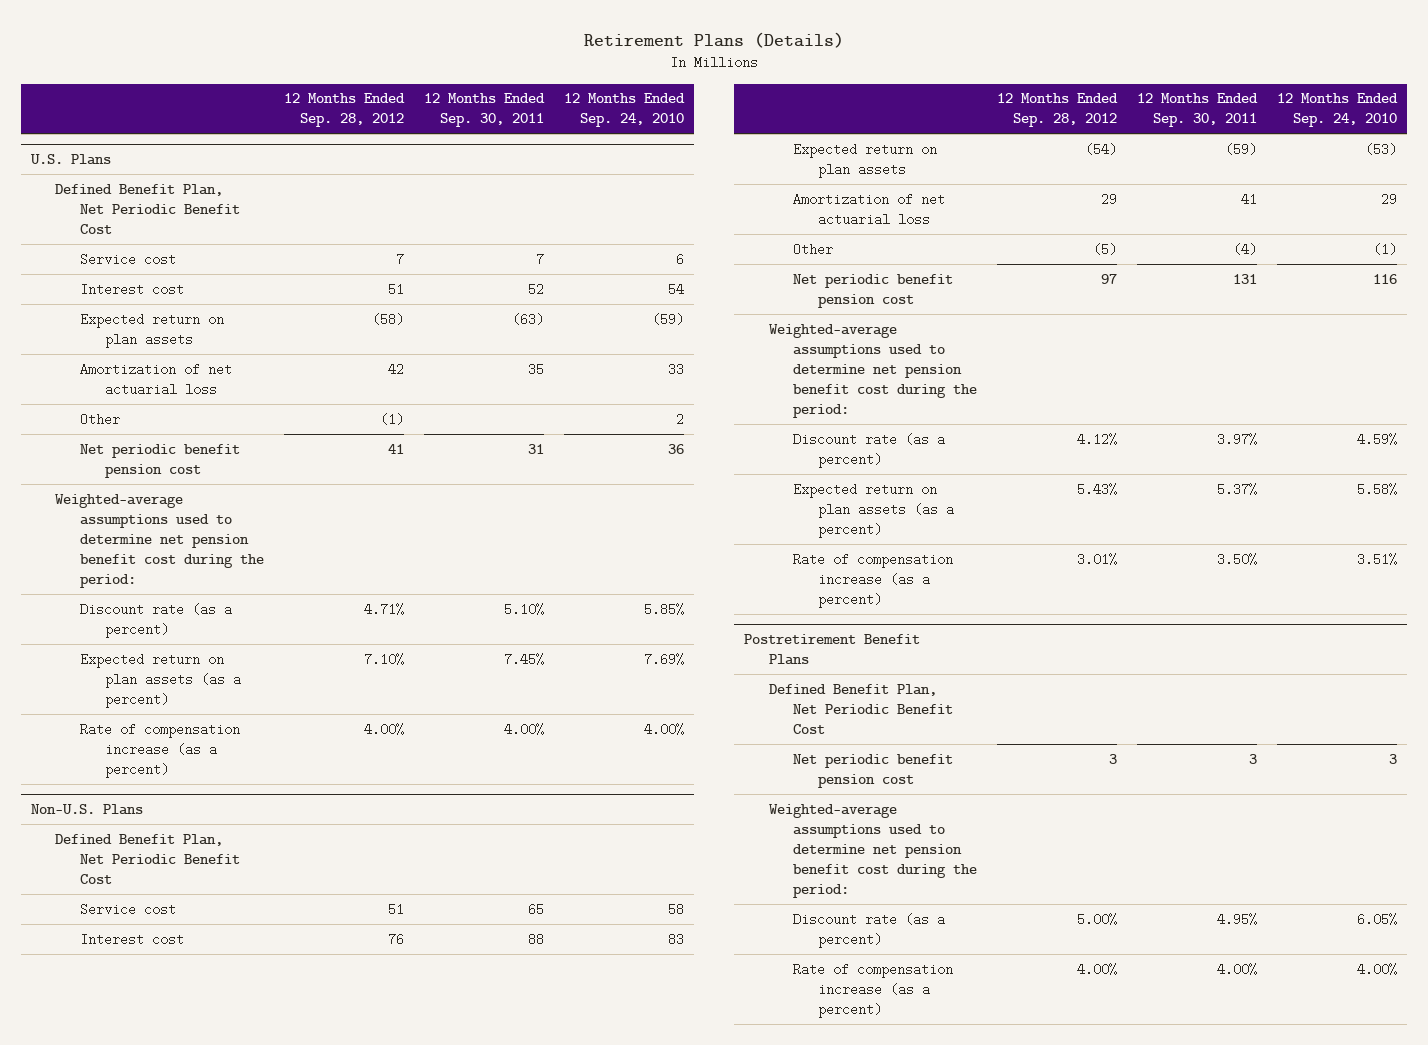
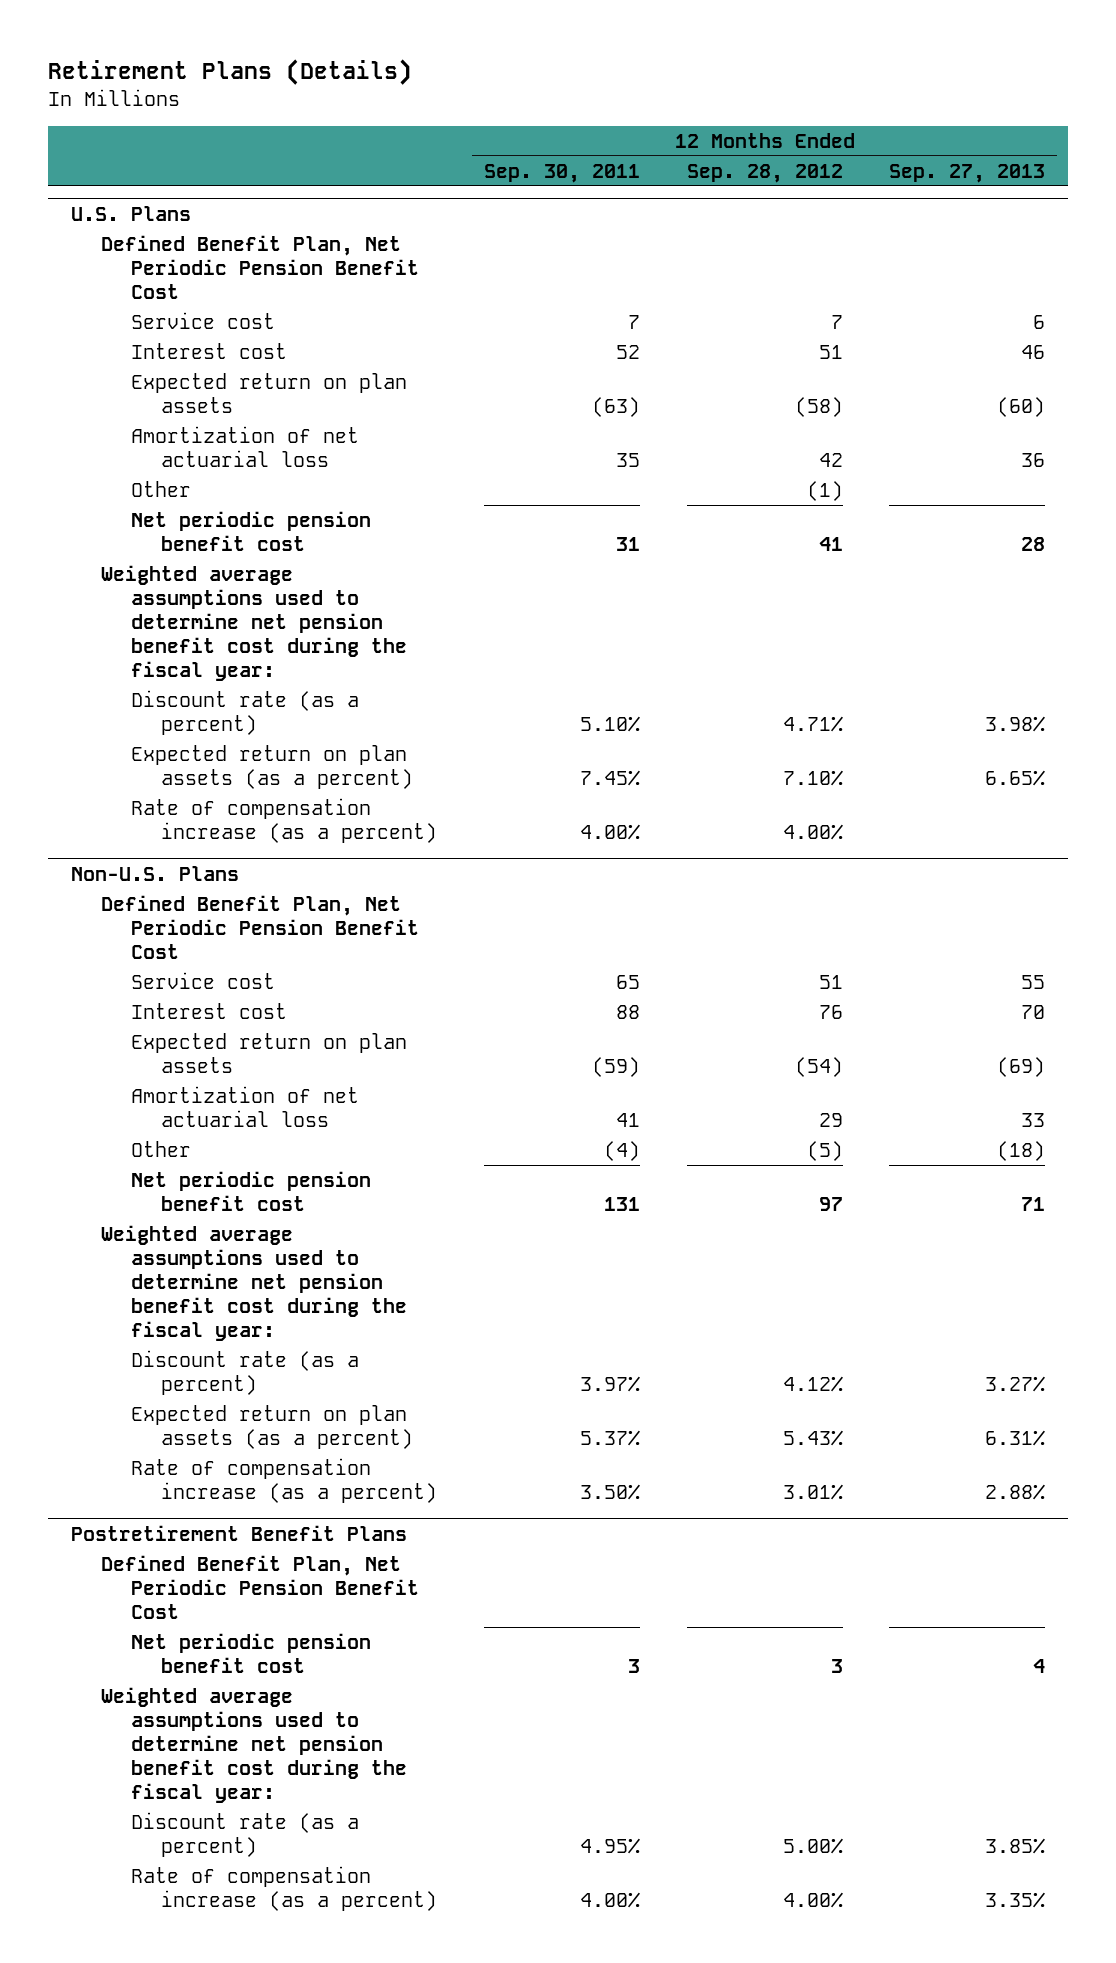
[563,93,685,128] 12 Months Ended Sep. 24, 2010 -> none
none -> [889,163,1046,183] Sep. 27, 2013
[55,183,240,234] Defined Benefit Plan, Net Periodic Benefit Cost -> [101,234,420,299] Defined Benefit Plan, Net Periodic Pension Benefit Cost
[79,443,240,478] Net periodic benefit pension cost -> [131,510,372,551] Net periodic pension benefit cost
[55,493,264,589] Weighted-average assumptions used to determine net pension benefit cost during the period: -> [101,564,408,681] Weighted average assumptions used to determine net pension benefit cost during the fiscal year:
[55,833,240,884] Defined Benefit Plan, Net Periodic Benefit Cost -> [101,894,420,959] Defined Benefit Plan, Net Periodic Pension Benefit Cost
[793,273,954,308] Net periodic benefit pension cost -> [131,1170,372,1211] Net periodic pension benefit cost
[768,323,978,419] Weighted-average assumptions used to determine net pension benefit cost during the period: -> [101,1224,408,1341] Weighted average assumptions used to determine net pension benefit cost during the fiscal year:
[768,683,954,734] Defined Benefit Plan, Net Periodic Benefit Cost -> [101,1554,420,1619] Defined Benefit Plan, Net Periodic Pension Benefit Cost
[793,753,954,788] Net periodic benefit pension cost -> [131,1632,372,1673] Net periodic pension benefit cost
[768,803,978,899] Weighted-average assumptions used to determine net pension benefit cost during the period: -> [101,1686,408,1803] Weighted average assumptions used to determine net pension benefit cost during the fiscal year:

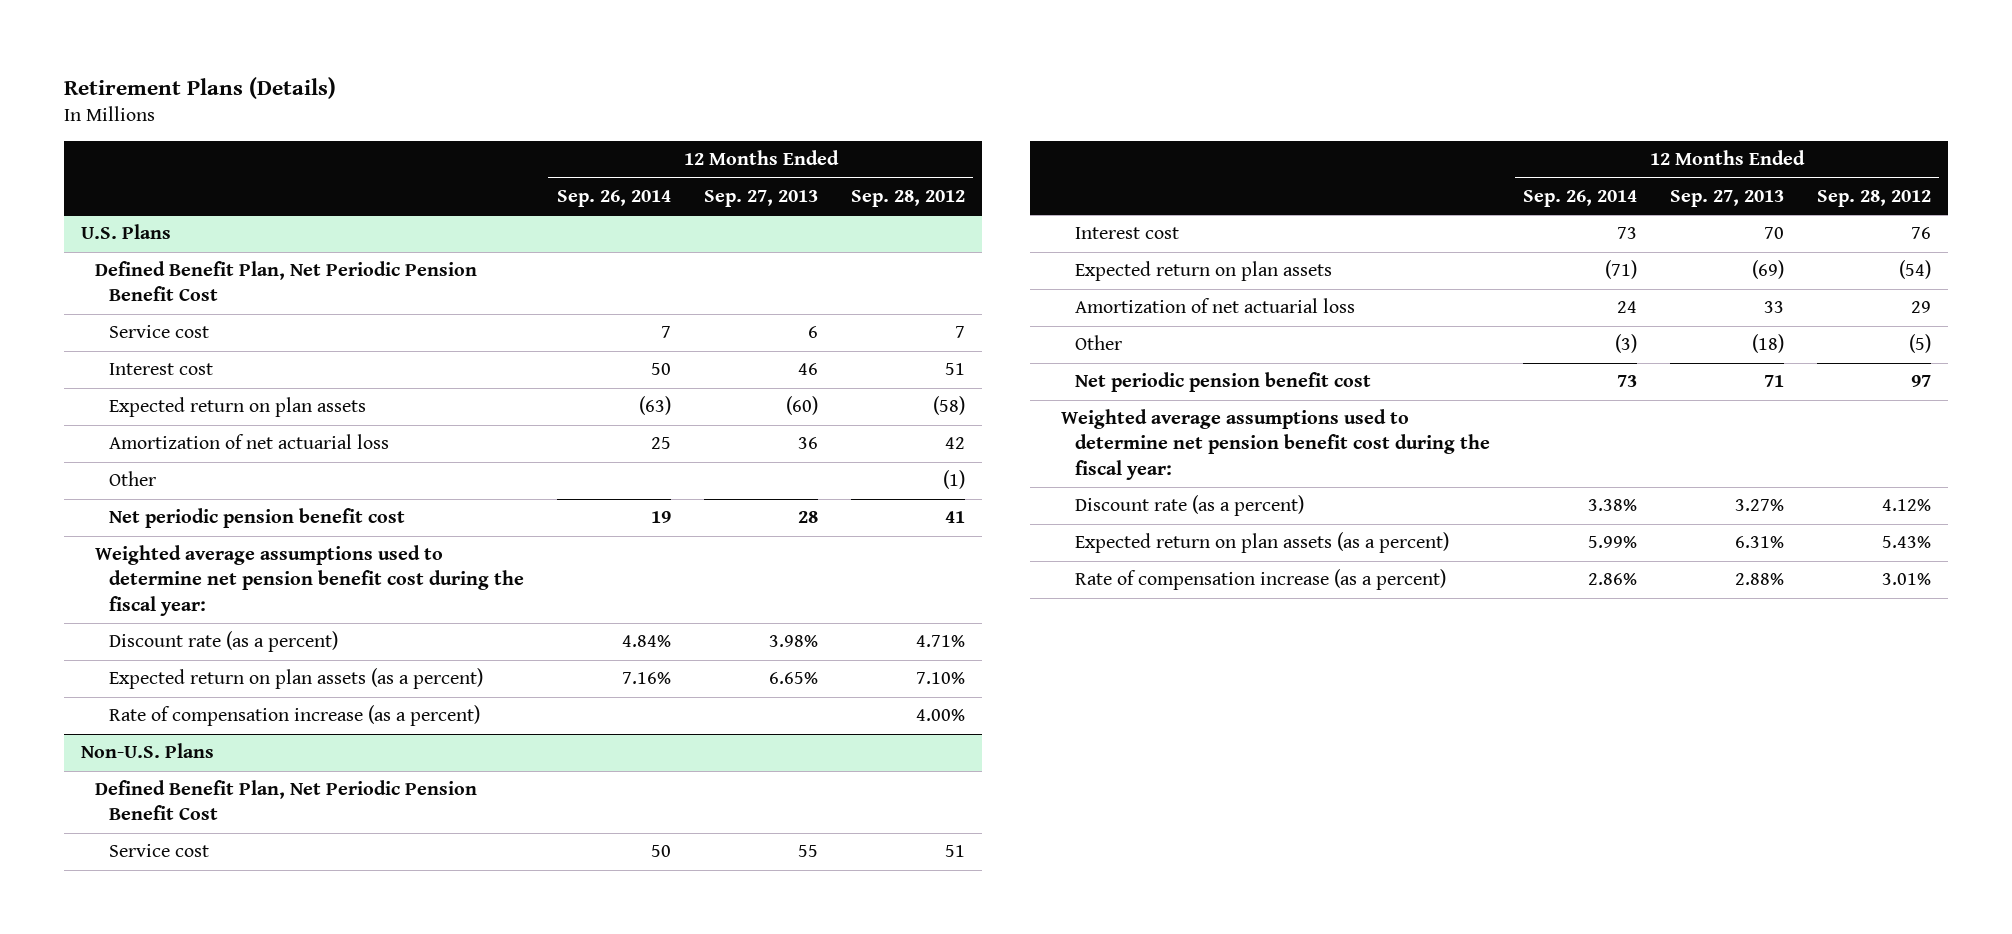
[483,163,640,183] Sep. 30, 2011 -> none
none -> [556,189,671,207] Sep. 26, 2014
[71,1524,408,1541] Postretirement Benefit Plans -> none
[101,1554,420,1619] Defined Benefit Plan, Net Periodic Pension Benefit Cost -> none
[131,1632,372,1673] Net periodic pension benefit cost -> none
[101,1686,408,1803] Weighted average assumptions used to determine net pension benefit cost during the fiscal year: -> none
[131,1811,360,1857] Discount rate (as a percent) -> none
[131,1865,438,1911] Rate of compensation increase (as a percent) -> none

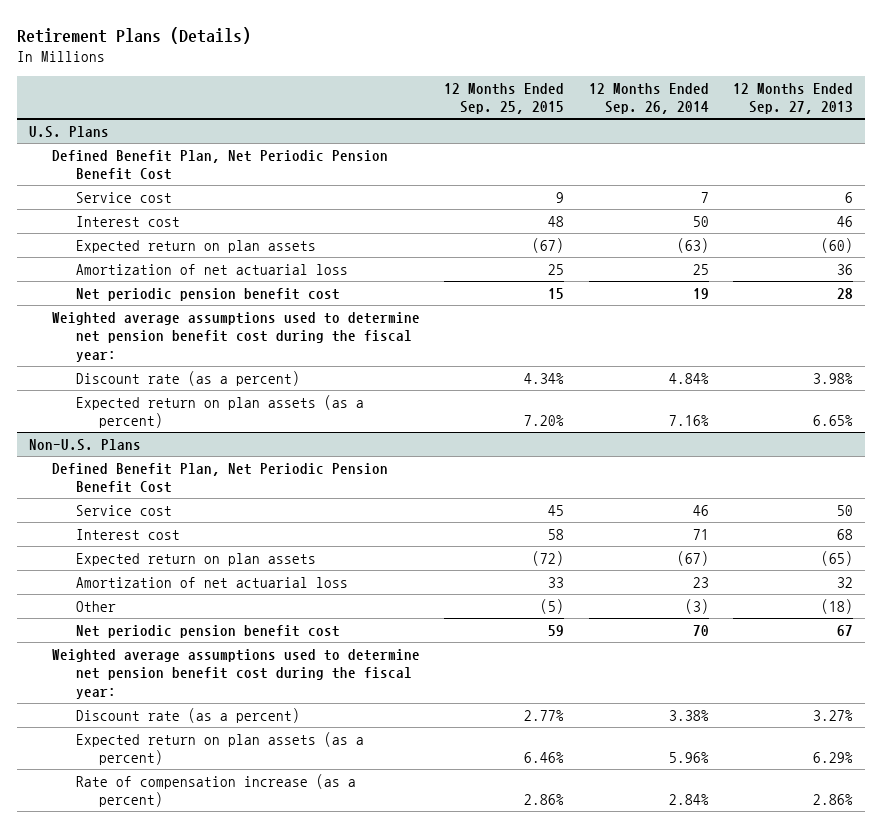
[851,189,966,207] Sep. 28, 2012 -> none
none -> [444,82,565,115] 12 Months Ended Sep. 25, 2015
[108,471,156,487] Other -> none
[108,705,480,727] Rate of compensation increase (as a percent) -> none
[650,845,671,858] 50 -> [692,504,709,516] 46
[797,845,818,858] 55 -> [836,504,853,516] 50
[1616,227,1637,240] 73 -> [692,528,709,540] 71
[1763,227,1784,240] 70 -> [836,528,853,540] 68
[1604,260,1637,280] (71) -> [676,550,709,566] (67)
[1751,260,1784,280] (69) -> [820,550,853,566] (65)
[1616,301,1637,314] 24 -> [692,576,709,588] 23
[1763,301,1784,314] 33 -> [836,576,853,588] 32
[1616,375,1637,388] 73 -> [692,624,709,636] 70
[1763,375,1784,388] 71 -> [836,624,853,636] 67
[1587,536,1637,549] 5.99% -> [668,752,709,764] 5.96%
[1734,536,1784,549] 6.31% -> [812,752,853,764] 6.29%
[1587,573,1637,586] 2.86% -> [668,794,709,806] 2.84%
[1734,573,1784,586] 2.88% -> [812,794,853,806] 2.86%

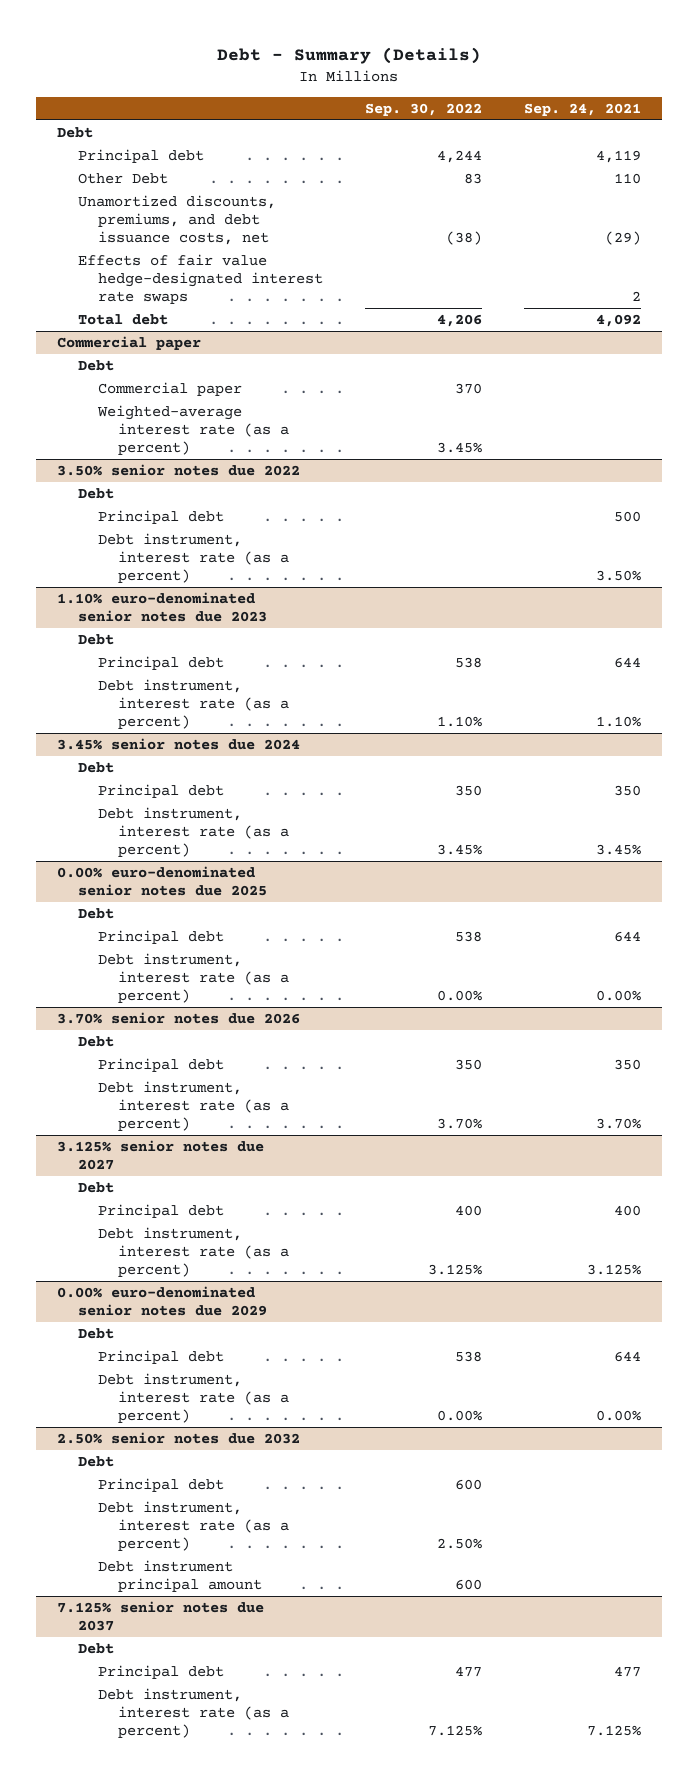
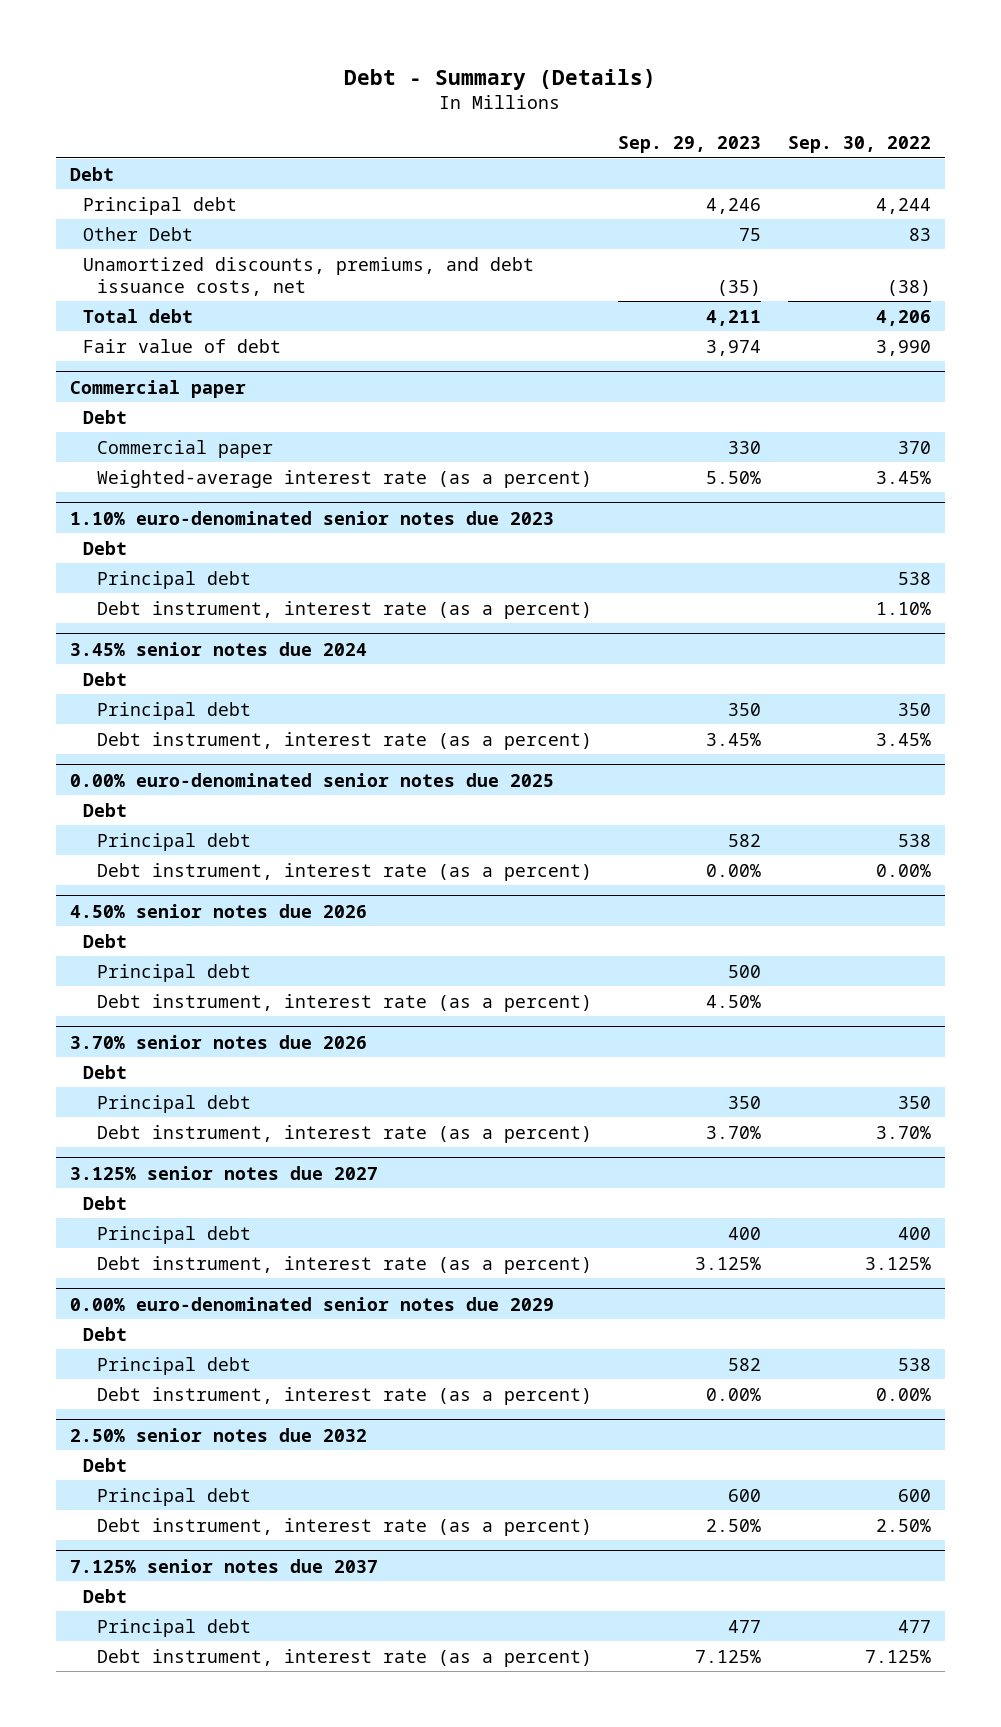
[523,102,641,116] Sep. 24, 2021 -> none
none -> [618,136,762,154] Sep. 29, 2023
[77,253,323,304] Effects of fair value hedge-designated interest rate swaps -> none
none -> [83,338,282,353] Fair value of debt
[57,463,301,476] 3.50% senior notes due 2022 -> none
[77,487,114,499] Debt -> none
[97,509,224,524] Principal debt -> none
[97,532,290,583] Debt instrument, interest rate (as a percent) -> none
none -> [69,903,367,918] 4.50% senior notes due 2026
none -> [83,933,128,948] Debt
none -> [96,963,251,982] Principal debt
none -> [96,993,592,1012] Debt instrument, interest rate (as a percent)
[97,1559,263,1592] Debt instrument principal amount -> none

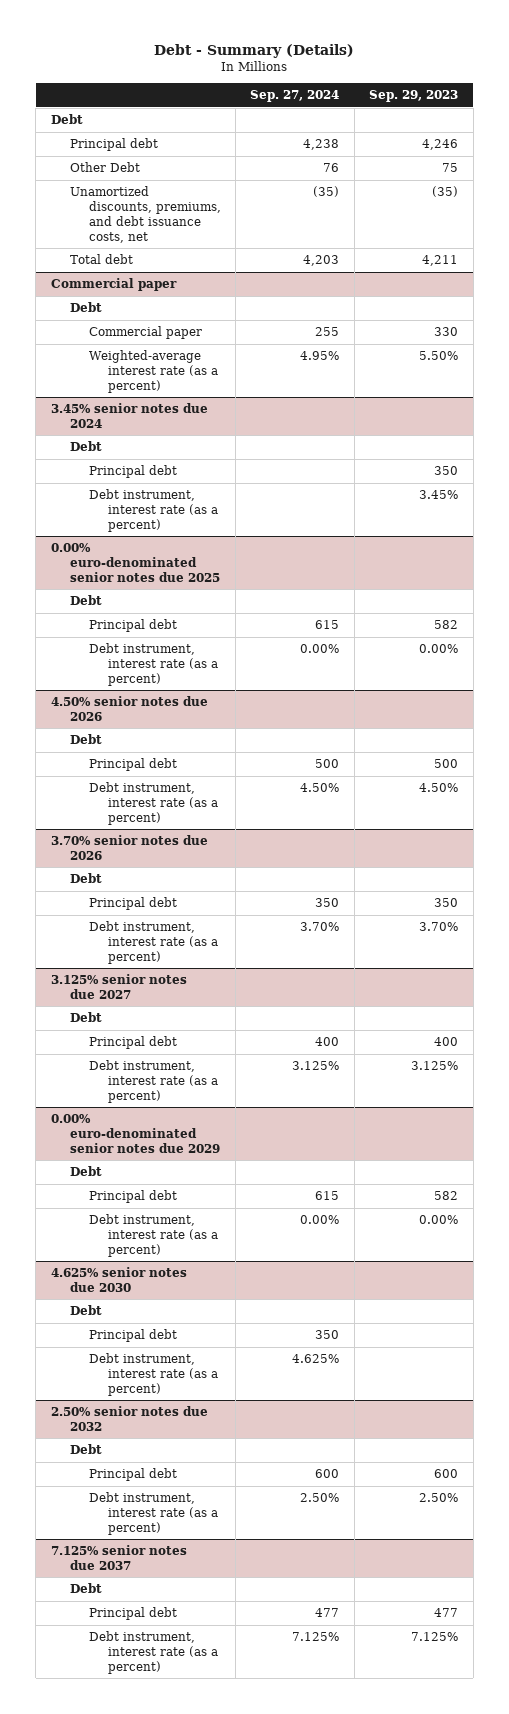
[788,136,932,154] Sep. 30, 2022 -> none
none -> [250,90,340,103] Sep. 27, 2024
[83,338,282,353] Fair value of debt -> none
[69,510,554,525] 1.10% euro-denominated senior notes due 2023 -> none
[83,540,128,555] Debt -> none
[96,570,251,589] Principal debt -> none
[96,600,592,619] Debt instrument, interest rate (as a percent) -> none
none -> [50,1267,187,1293] 4.625% senior notes due 2030
none -> [69,1305,102,1316] Debt
none -> [88,1329,177,1343] Principal debt
none -> [88,1353,218,1396] Debt instrument, interest rate (as a percent)

